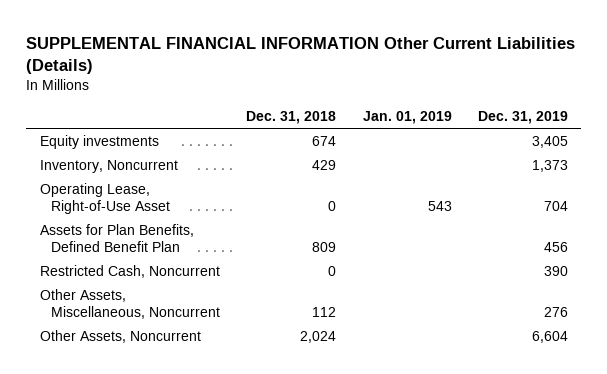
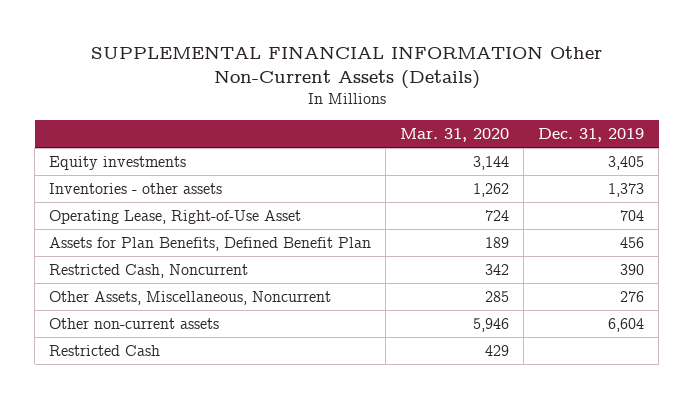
[26,36,576,74] SUPPLEMENTAL FINANCIAL INFORMATION Other Current Liabilities (Details) -> [90,45,602,90] SUPPLEMENTAL FINANCIAL INFORMATION Other Non-Current Assets (Details)
[246,111,337,125] Dec. 31, 2018 -> none
[362,111,452,125] Jan. 01, 2019 -> none
none -> [400,127,510,142] Mar. 31, 2020
[39,160,178,174] Inventory, Noncurrent -> [49,183,223,195] Inventories - other assets
[39,330,201,344] Other Assets, Noncurrent -> [49,318,220,330] Other non-current assets
none -> [49,345,161,357] Restricted Cash

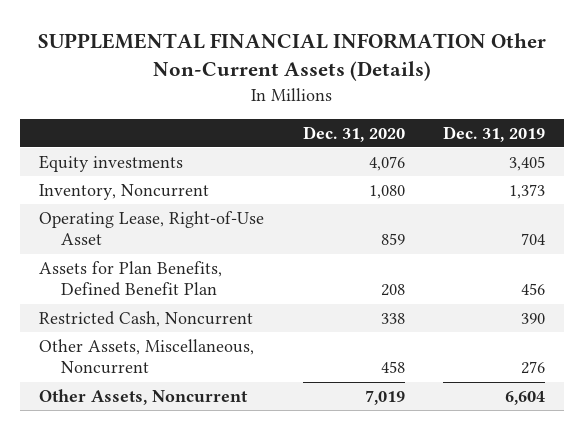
[400,127,510,142] Mar. 31, 2020 -> none
none -> [302,125,405,142] Dec. 31, 2020
[49,183,223,195] Inventories - other assets -> [39,183,210,200] Inventory, Noncurrent
[49,345,161,357] Restricted Cash -> none
[49,318,220,330] Other non-current assets -> [39,388,249,405] Other Assets, Noncurrent

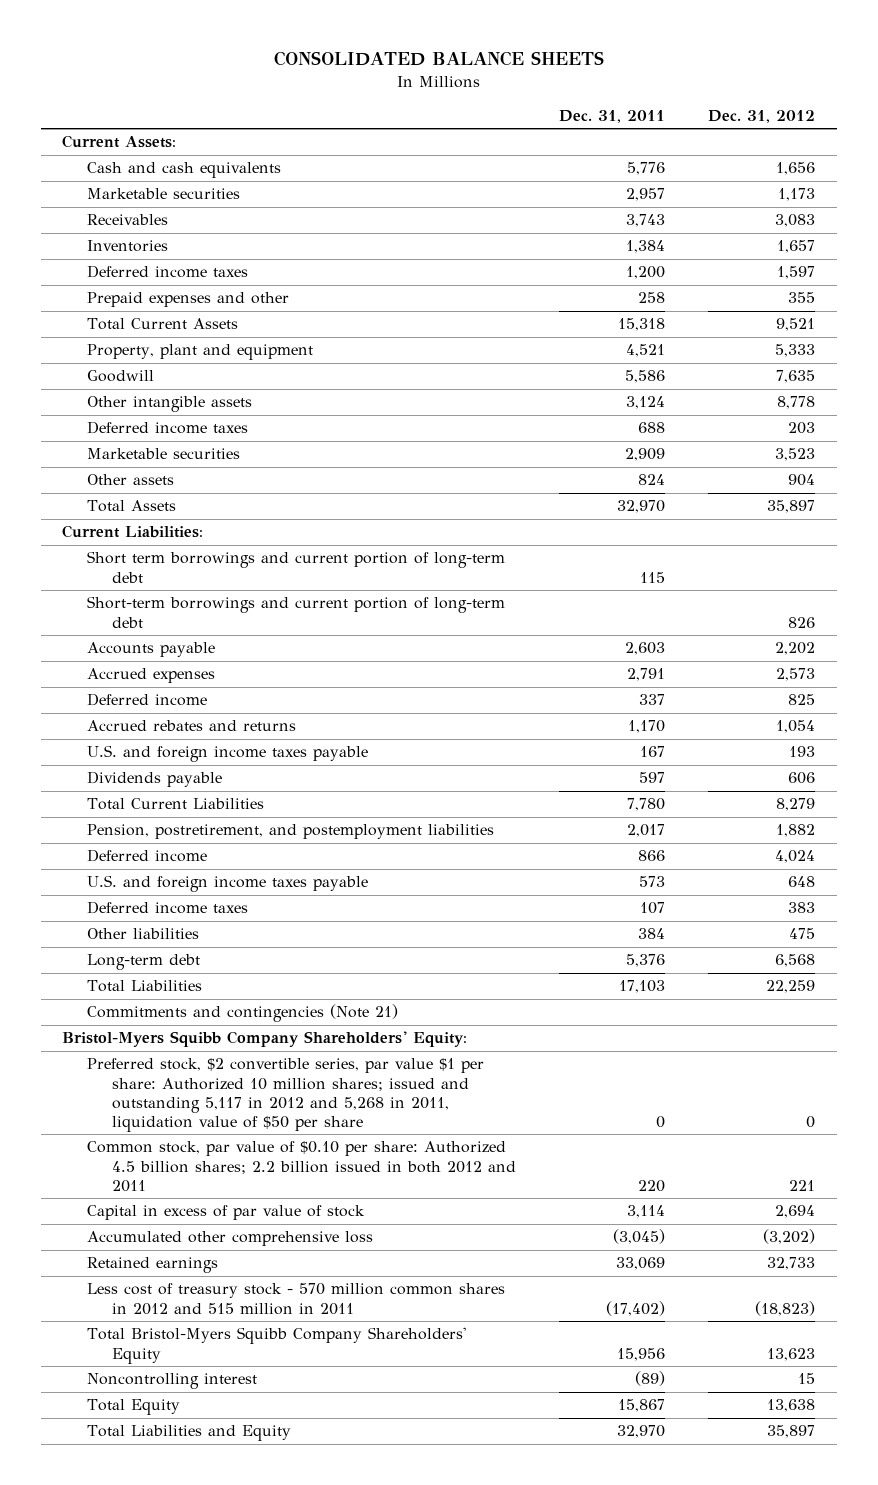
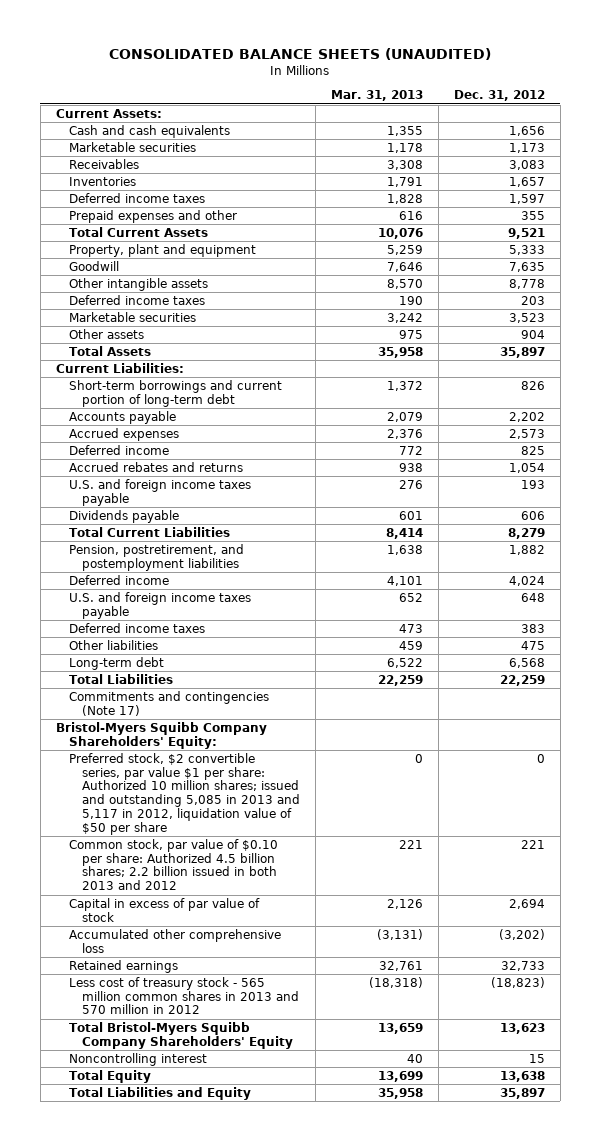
[273,51,604,67] CONSOLIDATED BALANCE SHEETS -> [109,47,492,60] CONSOLIDATED BALANCE SHEETS (UNAUDITED)
[559,109,666,123] Dec. 31, 2011 -> none
none -> [330,90,423,102] Mar. 31, 2013
[87,551,506,583] Short term borrowings and current portion of long-term debt -> none
[87,1004,399,1023] Commitments and contingencies (Note 21) -> [68,691,269,716] Commitments and contingencies (Note 17)
[87,1058,485,1132] Preferred stock, $2 convertible series, par value $1 per share: Authorized 10 million shares; issued and outstanding 5,117 in 2012 and 5,268 in 2011, liquidation value of $50 per share -> [68,753,300,835] Preferred stock, $2 convertible series, par value $1 per share: Authorized 10 million shares; issued and outstanding 5,085 in 2013 and 5,117 in 2012, liquidation value of $50 per share
[87,1141,517,1192] Common stock, par value of $0.10 per share: Authorized 4.5 billion shares; 2.2 billion issued in both 2012 and 2011 -> [68,839,278,891] Common stock, par value of $0.10 per share: Authorized 4.5 billion shares; 2.2 billion issued in both 2013 and 2012
[87,1283,506,1315] Less cost of treasury stock - 570 million common shares in 2012 and 515 million in 2011 -> [68,977,299,1015] Less cost of treasury stock - 565 million common shares in 2013 and 570 million in 2012

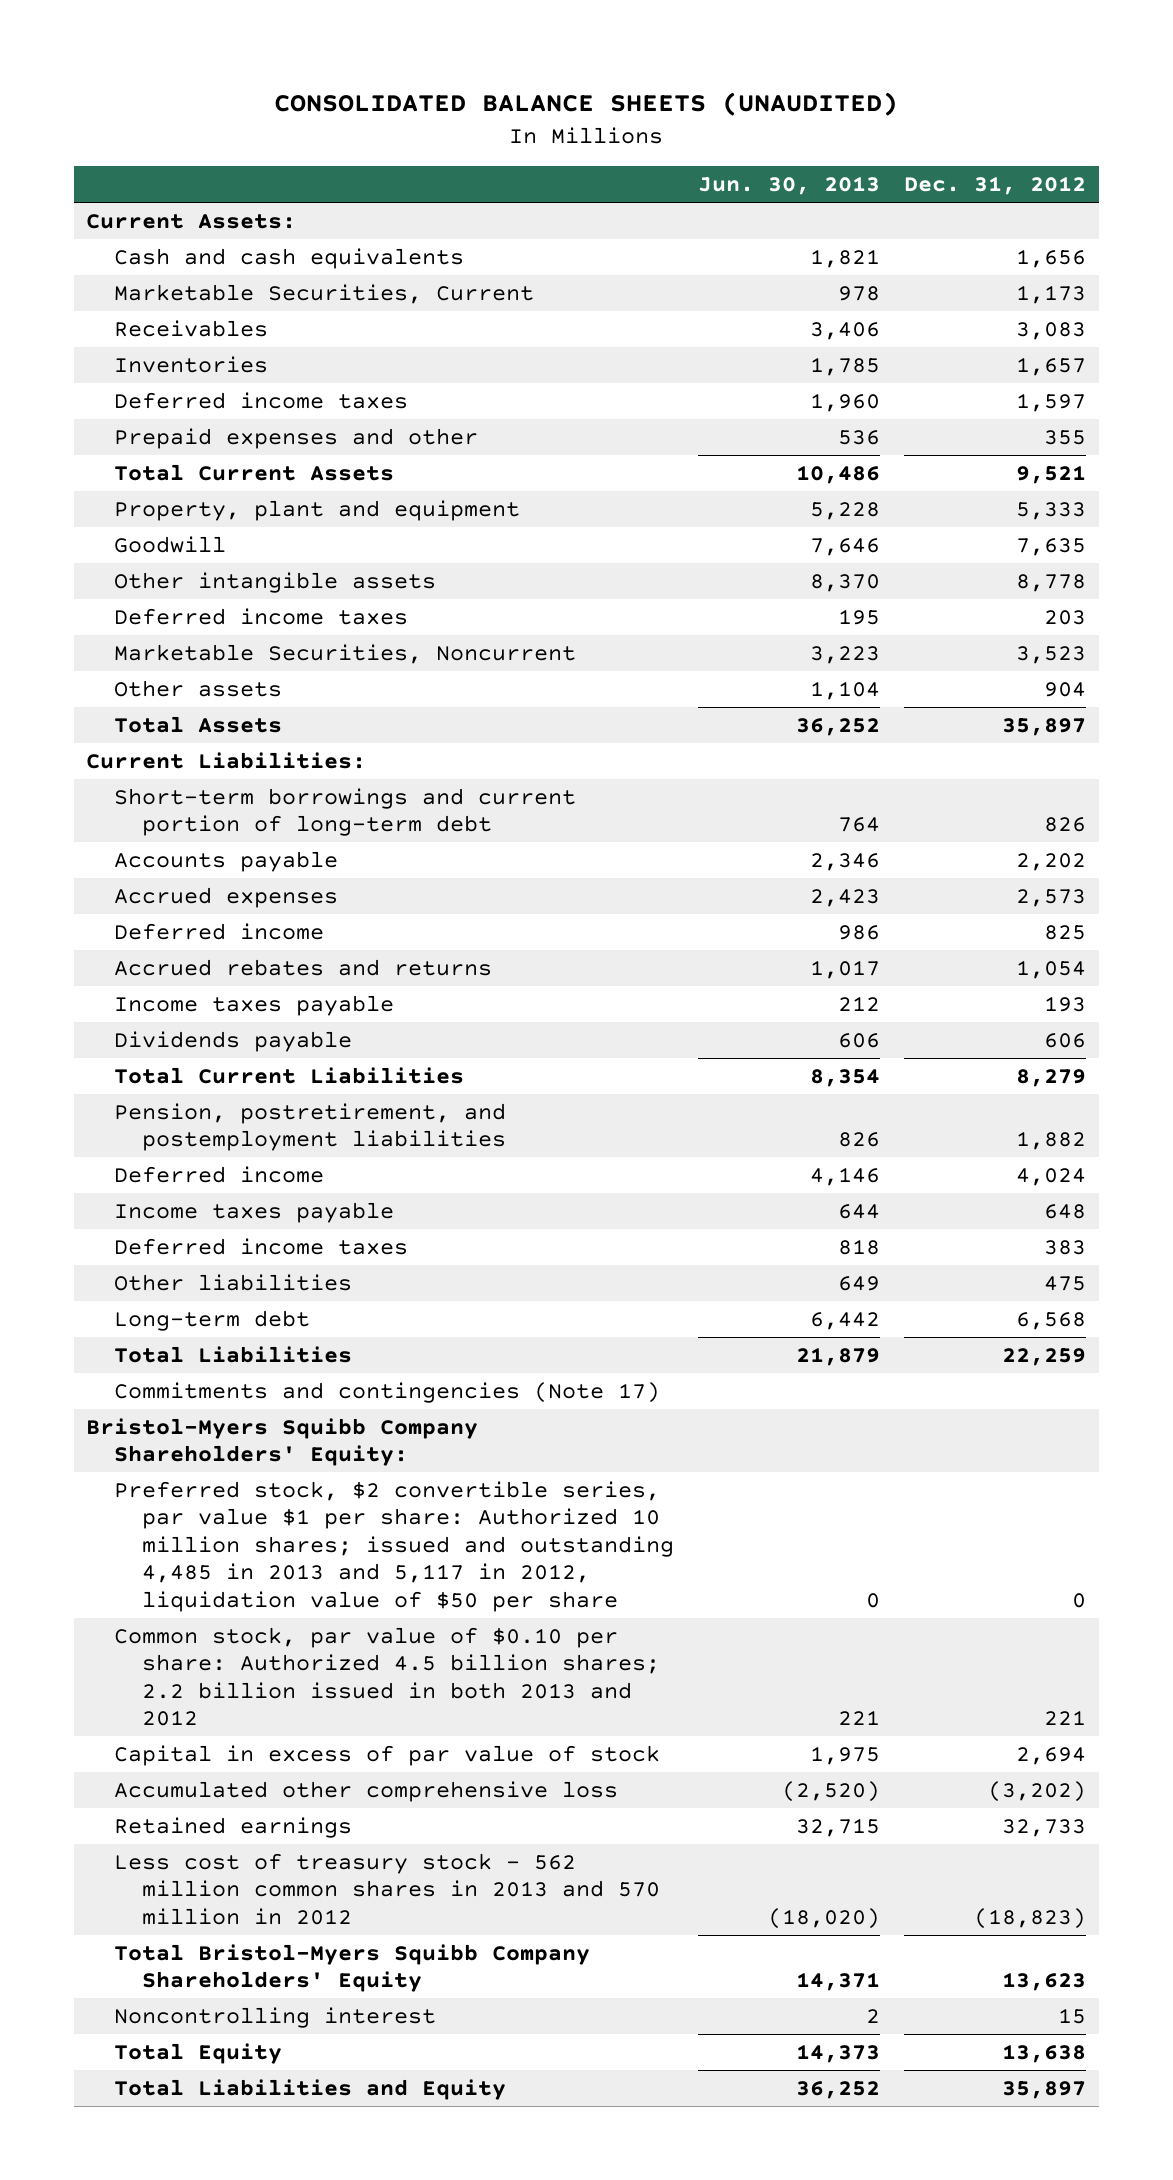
[330,90,423,102] Mar. 31, 2013 -> none
none -> [698,176,881,196] Jun. 30, 2013
[68,142,196,153] Marketable securities -> [114,283,535,304] Marketable Securities, Current
[68,312,196,323] Marketable securities -> [114,643,577,664] Marketable Securities, Noncurrent
[68,479,251,506] U.S. and foreign income taxes payable -> [114,994,395,1016] Income taxes payable
[68,592,251,619] U.S. and foreign income taxes payable -> [114,1201,395,1223] Income taxes payable
[68,753,300,835] Preferred stock, $2 convertible series, par value $1 per share: Authorized 10 million shares; issued and outstanding 5,085 in 2013 and 5,117 in 2012, liquidation value of $50 per share -> [114,1480,674,1612] Preferred stock, $2 convertible series, par value $1 per share: Authorized 10 million shares; issued and outstanding 4,485 in 2013 and 5,117 in 2012, liquidation value of $50 per share
[68,977,299,1015] Less cost of treasury stock - 565 million common shares in 2013 and 570 million in 2012 -> [114,1852,660,1925] Less cost of treasury stock - 562 million common shares in 2013 and 570 million in 2012

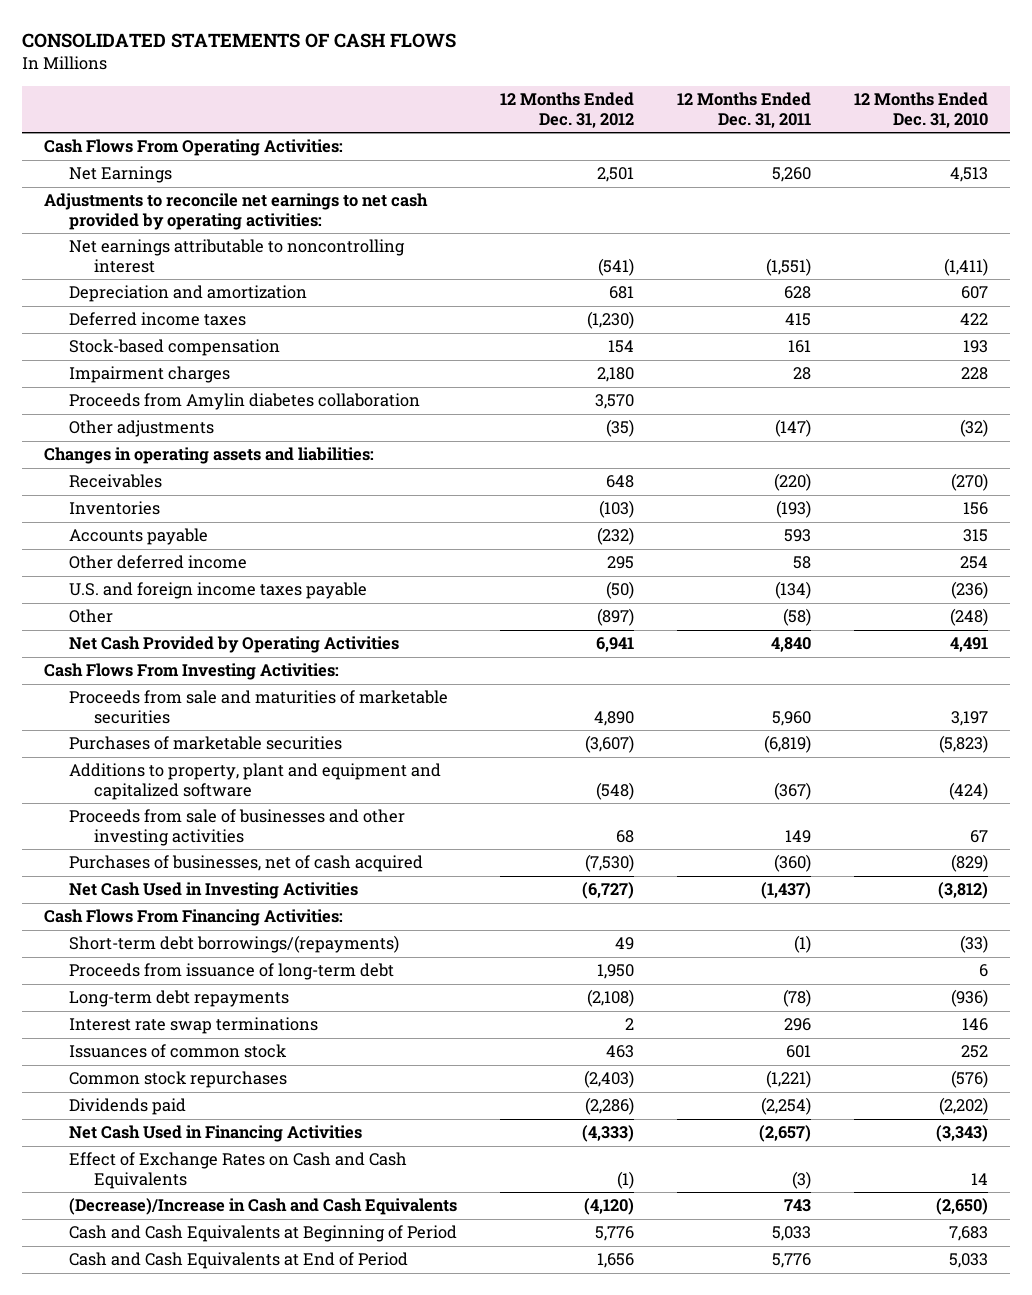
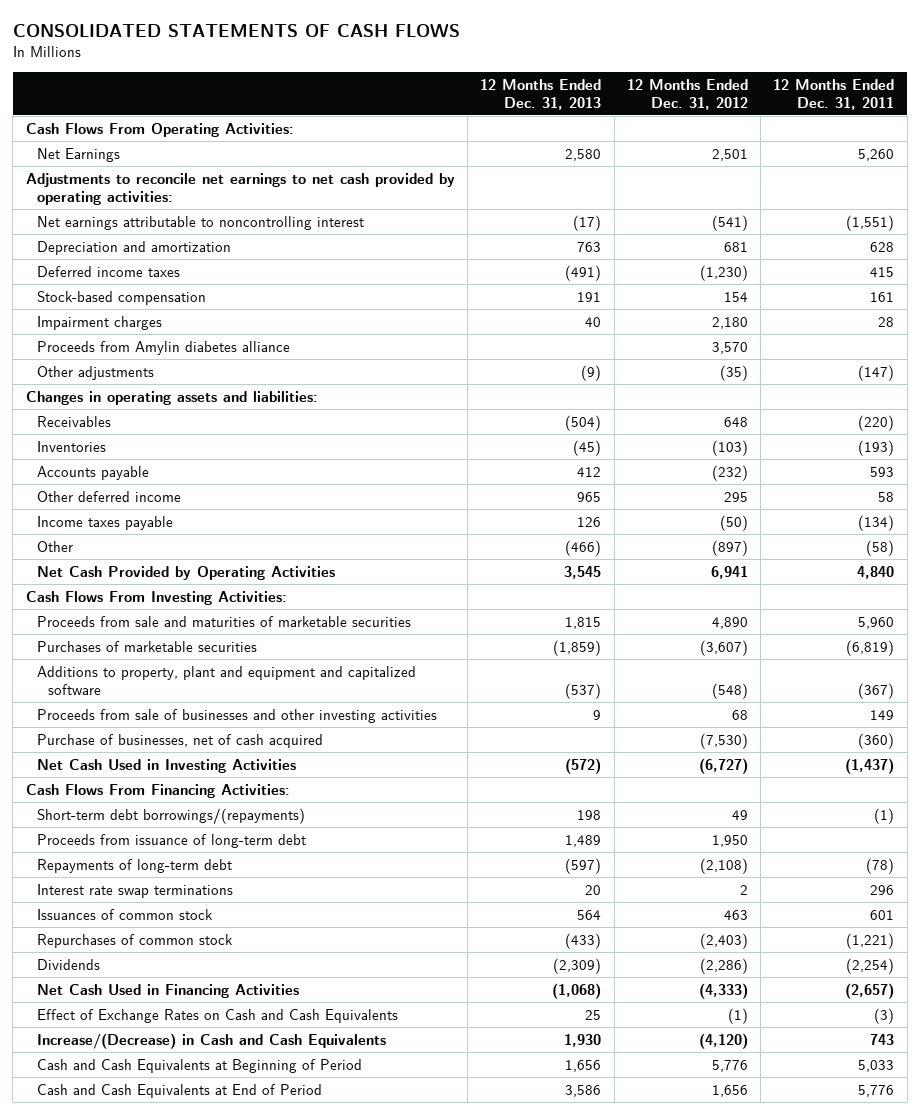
[854,91,989,128] 12 Months Ended Dec. 31, 2010 -> none
none -> [480,78,602,110] 12 Months Ended Dec. 31, 2013
[68,393,420,411] Proceeds from Amylin diabetes collaboration -> [36,340,290,355] Proceeds from Amylin diabetes alliance
[68,582,367,600] U.S. and foreign income taxes payable -> [36,515,173,530] Income taxes payable
[68,855,423,873] Purchases of businesses, net of cash acquired -> [36,733,323,748] Purchase of businesses, net of cash acquired
[68,990,289,1008] Long-term debt repayments -> [36,858,232,873] Repayments of long-term debt
[68,1071,287,1089] Common stock repurchases -> [36,933,233,948] Repurchases of common stock
[68,1098,186,1116] Dividends paid -> [36,958,100,970] Dividends
[68,1198,457,1216] (Decrease)/Increase in Cash and Cash Equivalents -> [36,1032,386,1049] Increase/(Decrease) in Cash and Cash Equivalents

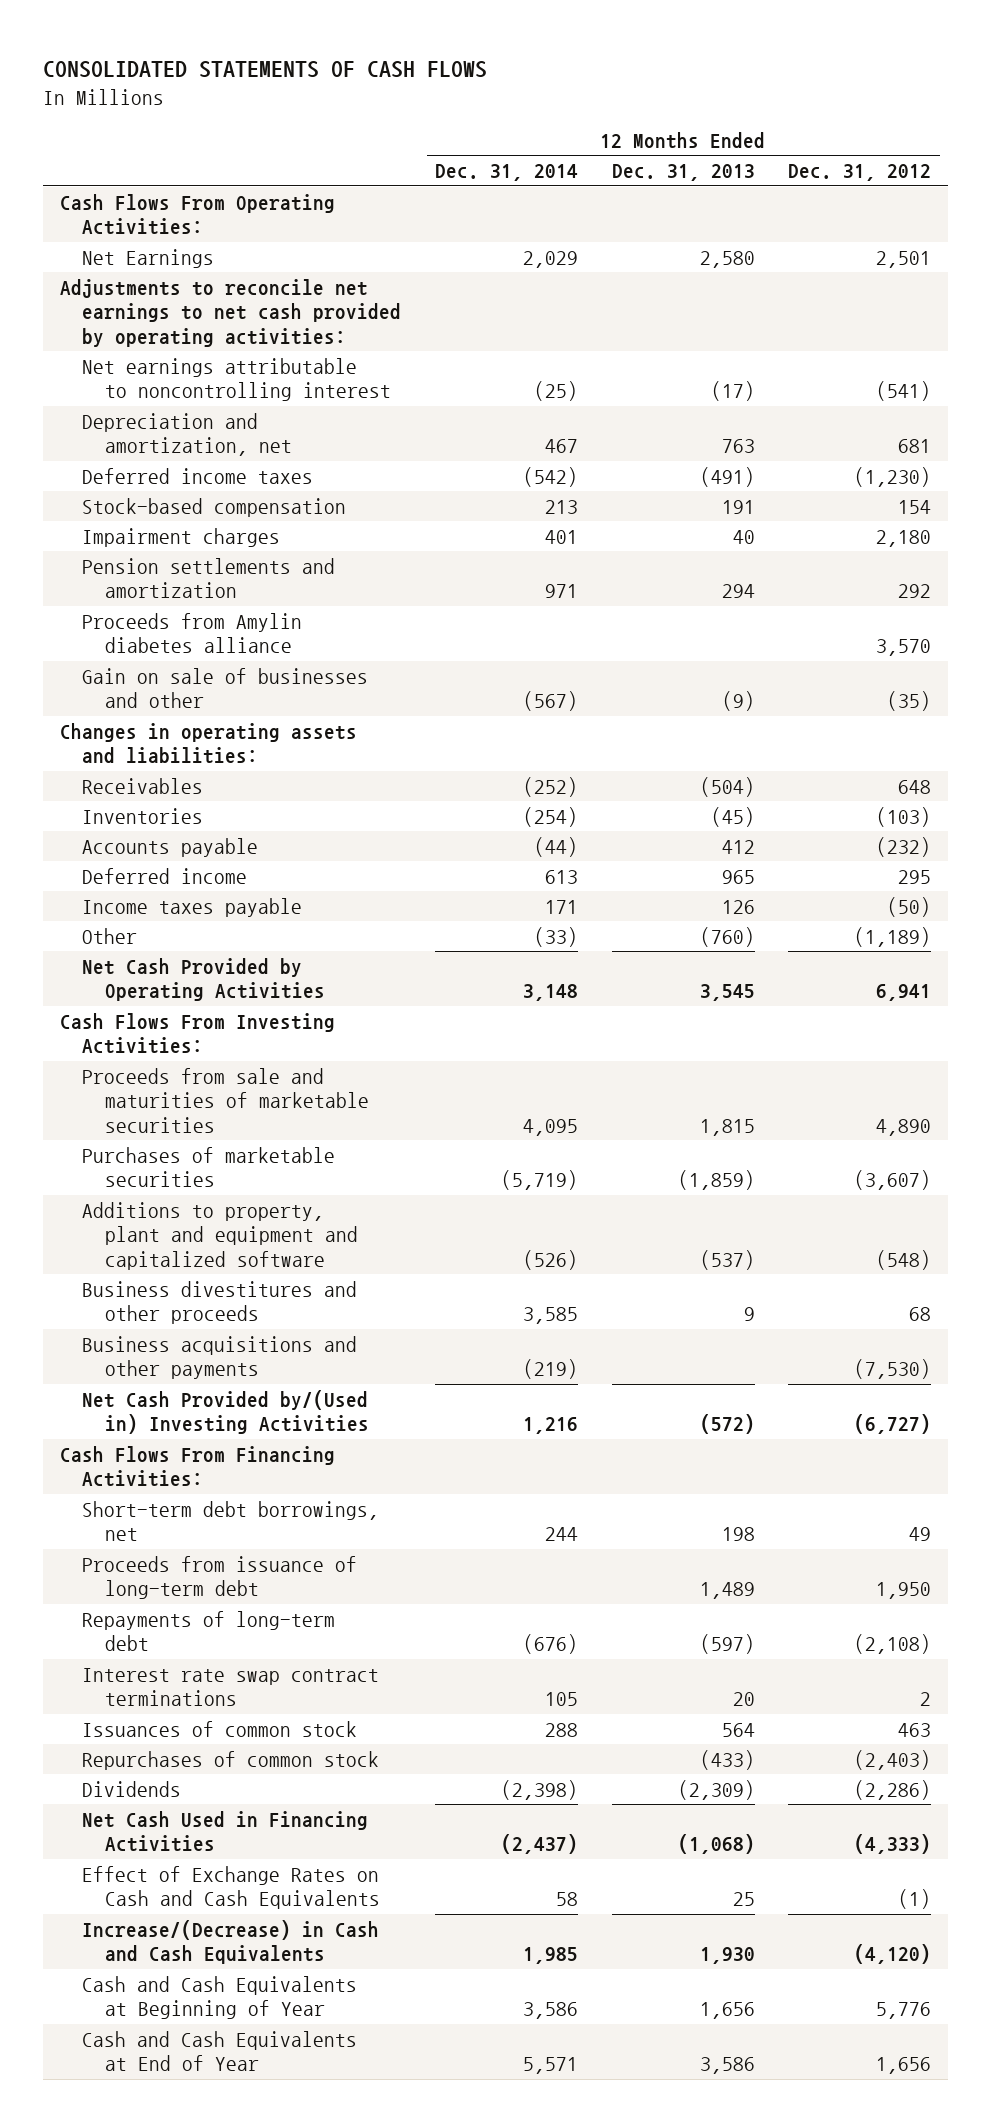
[773,78,895,110] 12 Months Ended Dec. 31, 2011 -> none
none -> [434,164,578,182] Dec. 31, 2014
[36,240,231,255] Depreciation and amortization -> [82,412,292,457] Depreciation and amortization, net
none -> [82,557,336,599] Pension settlements and amortization
[36,365,154,380] Other adjustments -> [82,667,369,709] Gain on sale of businesses and other
[36,490,181,502] Other deferred income -> [82,867,248,884] Deferred income
[565,539,602,556] (466) -> [699,926,755,947] (760)
[711,539,748,556] (897) -> [854,926,932,947] (1,189)
[36,708,437,723] Proceeds from sale of businesses and other investing activities -> [82,1280,358,1325] Business divestitures and other proceeds
[36,733,323,748] Purchase of businesses, net of cash acquired -> [82,1335,358,1380] Business acquisitions and other payments
[36,758,296,773] Net Cash Used in Investing Activities -> [82,1389,369,1435] Net Cash Provided by/(Used in) Investing Activities
[36,807,305,824] Short-term debt borrowings/(repayments) -> [82,1500,380,1542] Short-term debt borrowings, net
[36,883,233,898] Interest rate swap terminations -> [82,1667,380,1707] Interest rate swap contract terminations
[36,1058,362,1073] Cash and Cash Equivalents at Beginning of Period -> [82,1975,358,2020] Cash and Cash Equivalents at Beginning of Year
[36,1083,322,1098] Cash and Cash Equivalents at End of Period -> [82,2030,358,2072] Cash and Cash Equivalents at End of Year

